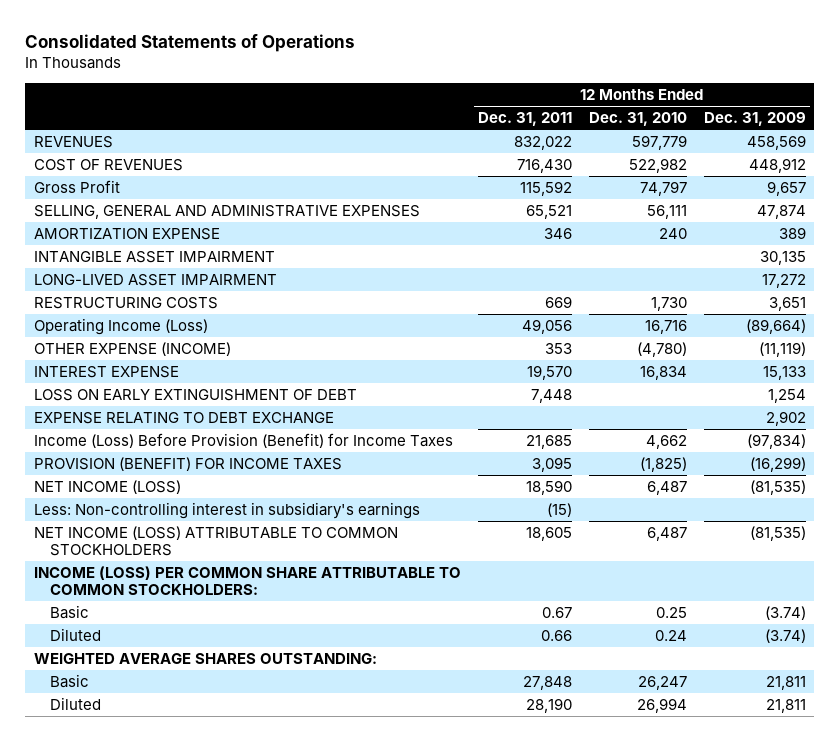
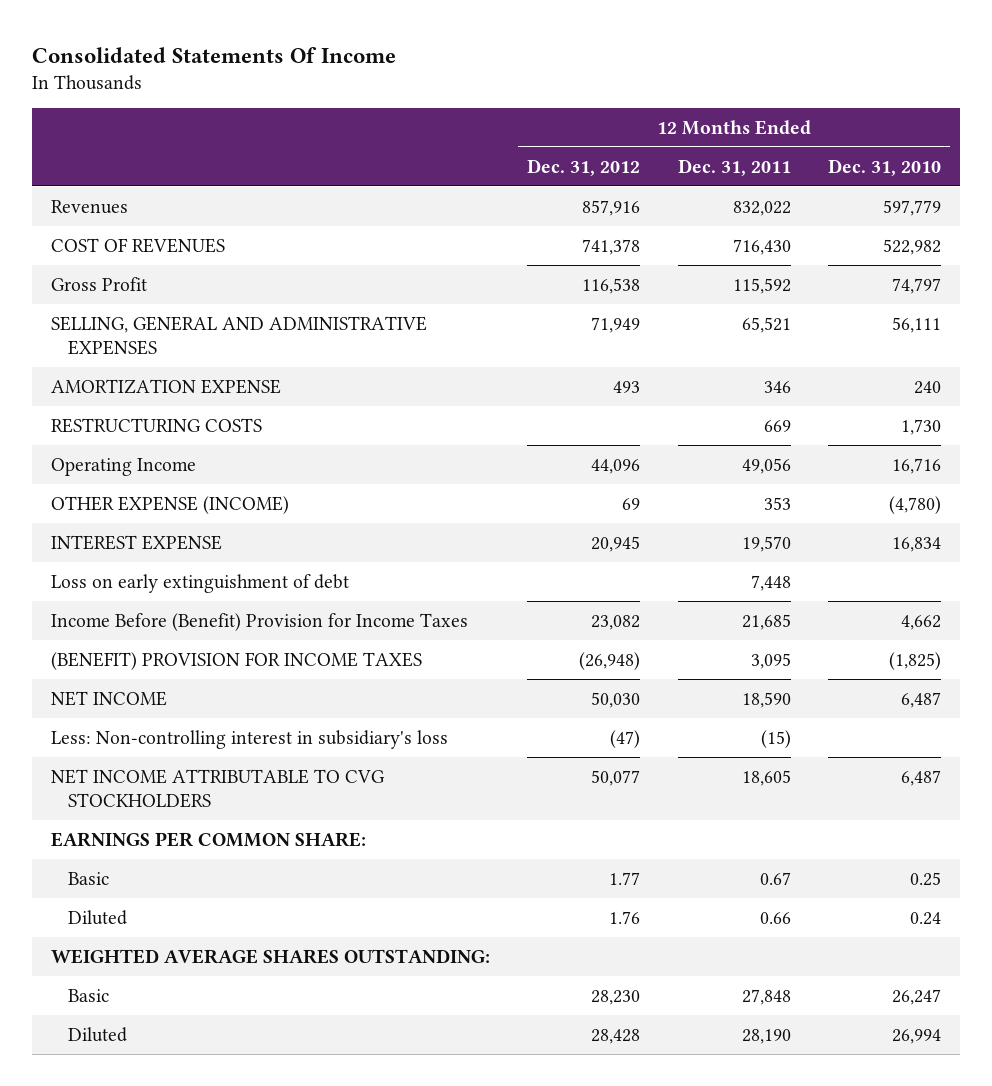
[25,34,356,53] Consolidated Statements of Operations -> [32,46,397,63] Consolidated Statements Of Income
[703,112,806,127] Dec. 31, 2009 -> none
none -> [527,158,641,176] Dec. 31, 2012
[33,135,113,148] REVENUES -> [51,199,129,214] Revenues
[33,250,275,263] INTANGIBLE ASSET IMPAIRMENT -> none
[33,273,277,286] LONG-LIVED ASSET IMPAIRMENT -> none
[33,317,208,335] Operating Income (Loss) -> [51,457,197,476] Operating Income
[33,411,334,424] EXPENSE RELATING TO DEBT EXCHANGE -> none
[33,388,357,401] LOSS ON EARLY EXTINGUISHMENT OF DEBT -> [51,573,350,593] Loss on early extinguishment of debt
[33,432,453,448] Income (Loss) Before Provision (Benefit) for Income Taxes -> [51,612,469,631] Income Before (Benefit) Provision for Income Taxes
[33,456,342,471] PROVISION (BENEFIT) FOR INCOME TAXES -> [51,651,423,670] (BENEFIT) PROVISION FOR INCOME TAXES
[33,479,181,494] NET INCOME (LOSS) -> [51,690,168,706] NET INCOME
[33,501,420,519] Less: Non-controlling interest in subsidiary's earnings -> [51,729,449,749] Less: Non-controlling interest in subsidiary's loss
[33,525,398,556] NET INCOME (LOSS) ATTRIBUTABLE TO COMMON STOCKHOLDERS -> [51,768,385,809] NET INCOME ATTRIBUTABLE TO CVG STOCKHOLDERS
[33,565,461,595] INCOME (LOSS) PER COMMON SHARE ATTRIBUTABLE TO COMMON STOCKHOLDERS: -> [51,831,367,847] EARNINGS PER COMMON SHARE:

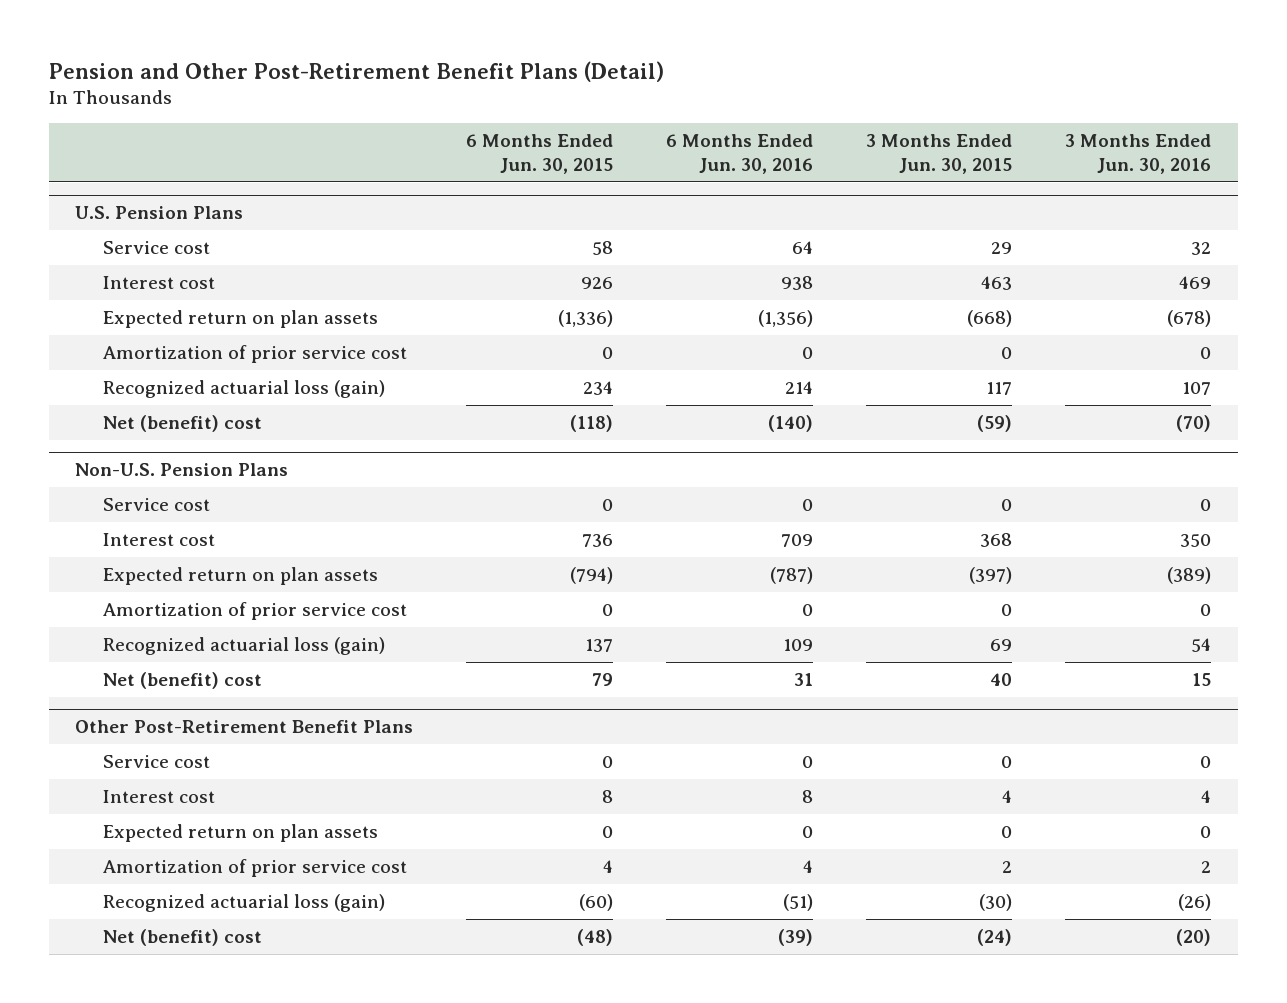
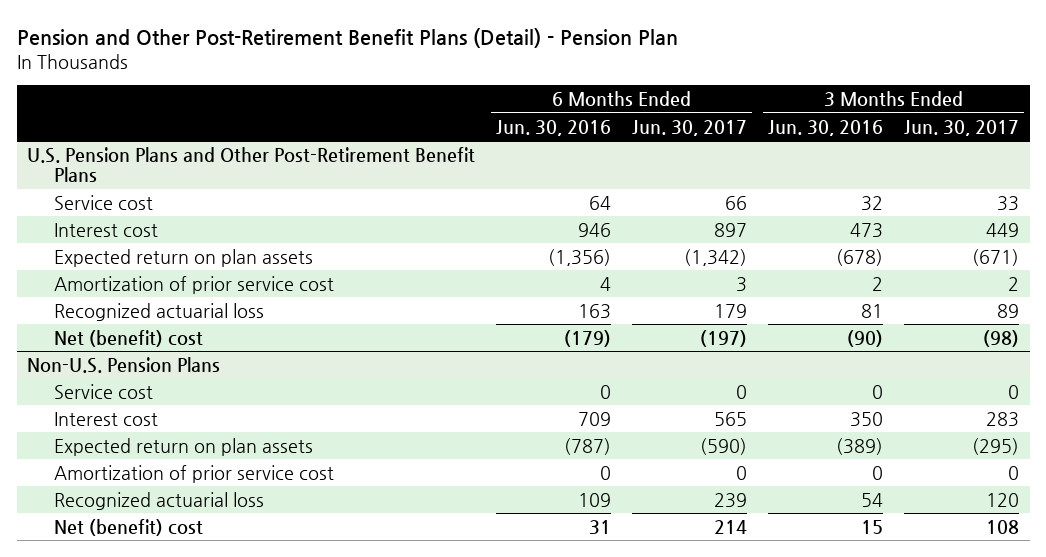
[49,60,665,82] Pension and Other Post-Retirement Benefit Plans (Detail) -> [16,27,678,48] Pension and Other Post-Retirement Benefit Plans (Detail) - Pension Plan
[466,134,614,175] 6 Months Ended Jun. 30, 2015 -> none
[866,134,1013,175] 3 Months Ended Jun. 30, 2015 -> none
none -> [632,119,748,136] Jun. 30, 2017
none -> [904,119,1020,136] Jun. 30, 2017
[75,205,244,219] U.S. Pension Plans -> none
none -> [27,146,476,183] U.S. Pension Plans and Other Post-Retirement Benefit Plans
[781,275,814,290] 938 -> [578,222,612,237] 946
[1179,275,1212,289] 469 -> [850,222,884,238] 473
[802,346,814,359] 0 -> [600,276,612,291] 4
[1200,346,1212,359] 0 -> [872,276,884,291] 2
[103,379,386,398] Recognized actuarial loss (gain) -> [54,302,265,321] Recognized actuarial loss
[785,380,814,394] 214 -> [578,303,612,319] 163
[1182,381,1212,395] 107 -> [861,303,884,318] 81
[768,414,814,432] (140) -> [564,329,612,347] (179)
[1176,414,1212,432] (70) -> [847,329,884,347] (90)
[103,636,386,655] Recognized actuarial loss (gain) -> [54,491,265,510] Recognized actuarial loss
[75,719,414,733] Other Post-Retirement Benefit Plans -> none
[103,754,211,768] Service cost -> none
[103,789,216,803] Interest cost -> none
[103,823,379,842] Expected return on plan assets -> none
[103,858,408,877] Amortization of prior service cost -> none
[103,893,386,912] Recognized actuarial loss (gain) -> none
[103,928,263,946] Net (benefit) cost -> none

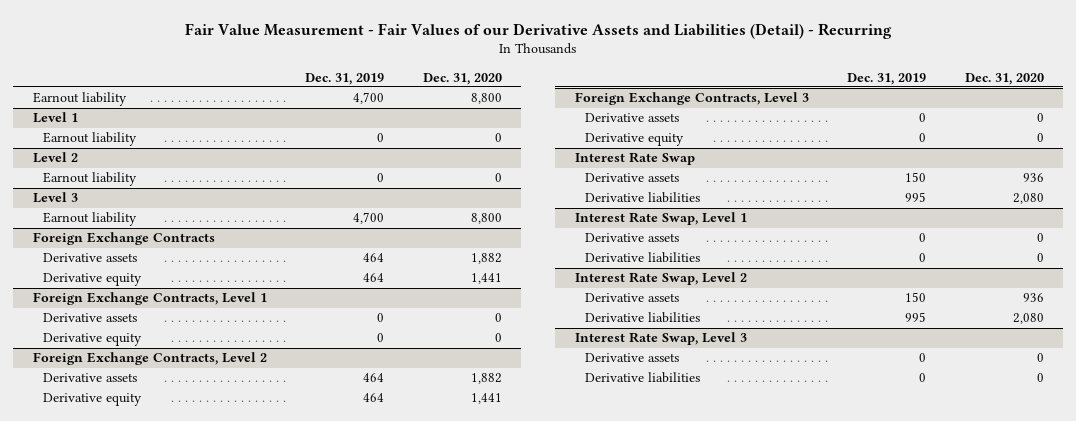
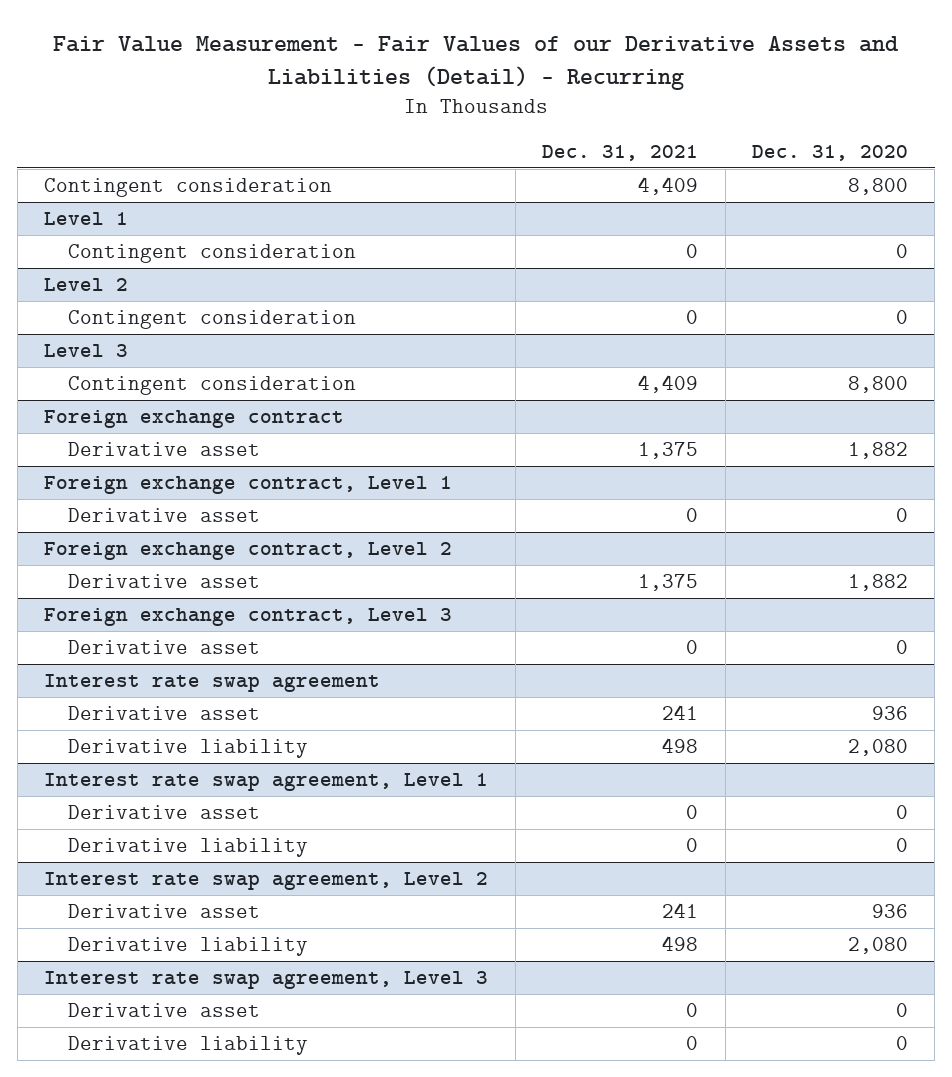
[305,72,385,85] Dec. 31, 2019 -> none
none -> [542,144,699,161] Dec. 31, 2021
[32,92,127,107] Earnout liability -> [44,177,333,197] Contingent consideration
[42,132,137,147] Earnout liability -> [67,243,356,263] Contingent consideration
[42,172,137,187] Earnout liability -> [67,309,356,329] Contingent consideration
[42,273,142,287] Derivative equity -> none
[42,333,142,347] Derivative equity -> none
[42,393,142,407] Derivative equity -> none
[584,133,684,147] Derivative equity -> none
[42,212,137,227] Earnout liability -> [67,375,356,395] Contingent consideration
[32,232,215,246] Foreign Exchange Contracts -> [44,409,345,428] Foreign exchange contract
[42,253,137,263] Derivative assets -> [67,441,260,456] Derivative asset
[32,292,267,306] Foreign Exchange Contracts, Level 1 -> [44,475,453,494] Foreign exchange contract, Level 1
[42,313,137,323] Derivative assets -> [67,507,260,522] Derivative asset
[32,352,267,366] Foreign Exchange Contracts, Level 2 -> [44,541,453,560] Foreign exchange contract, Level 2
[42,373,137,383] Derivative assets -> [67,573,260,588] Derivative asset
[574,92,809,106] Foreign Exchange Contracts, Level 3 -> [44,607,453,626] Foreign exchange contract, Level 3
[584,113,679,123] Derivative assets -> [67,639,260,654] Derivative asset
[574,152,695,166] Interest Rate Swap -> [44,673,381,692] Interest rate swap agreement
[584,173,679,183] Derivative assets -> [67,705,260,720] Derivative asset
[584,192,700,204] Derivative liabilities -> [67,738,308,758] Derivative liability
[574,212,747,226] Interest Rate Swap, Level 1 -> [44,772,489,791] Interest rate swap agreement, Level 1
[584,233,679,243] Derivative assets -> [67,804,260,819] Derivative asset
[584,252,700,264] Derivative liabilities -> [67,837,308,857] Derivative liability
[574,272,747,286] Interest Rate Swap, Level 2 -> [44,871,489,890] Interest rate swap agreement, Level 2
[584,293,679,303] Derivative assets -> [67,903,260,918] Derivative asset
[584,312,700,324] Derivative liabilities -> [67,936,308,956] Derivative liability
[574,332,747,346] Interest Rate Swap, Level 3 -> [44,970,489,989] Interest rate swap agreement, Level 3
[584,353,679,363] Derivative assets -> [67,1002,260,1017] Derivative asset
[584,372,700,384] Derivative liabilities -> [67,1035,308,1055] Derivative liability

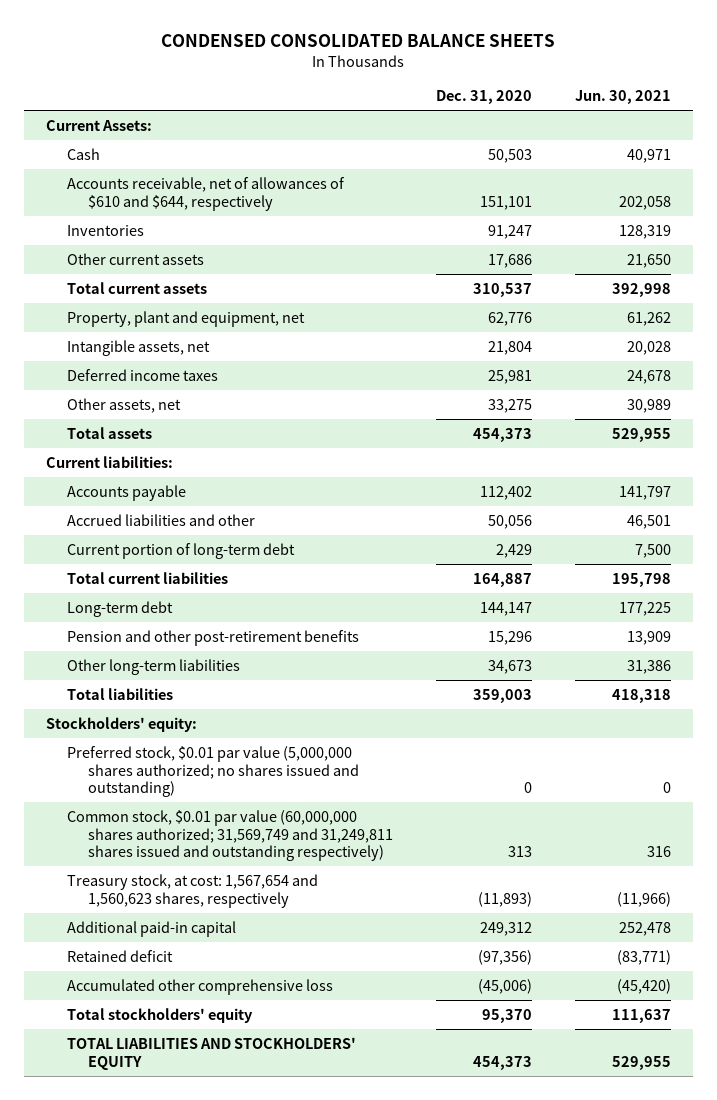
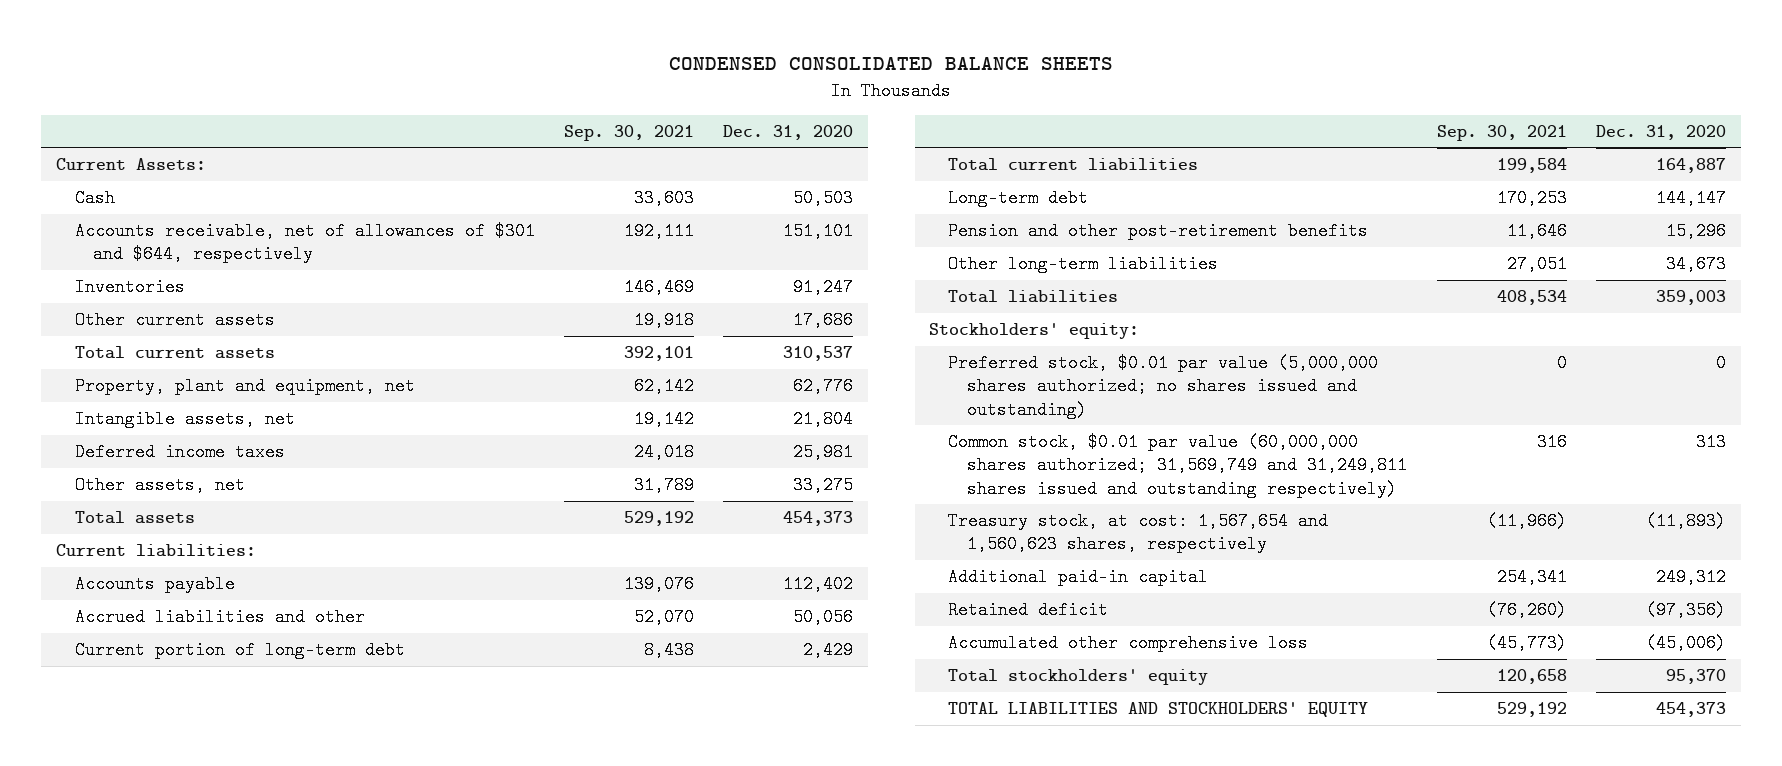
[575,90,672,105] Jun. 30, 2021 -> none
none -> [563,124,694,141] Sep. 30, 2021
[66,176,345,211] Accounts receivable, net of allowances of $610 and $644, respectively -> [74,222,535,264] Accounts receivable, net of allowances of $301 and $644, respectively

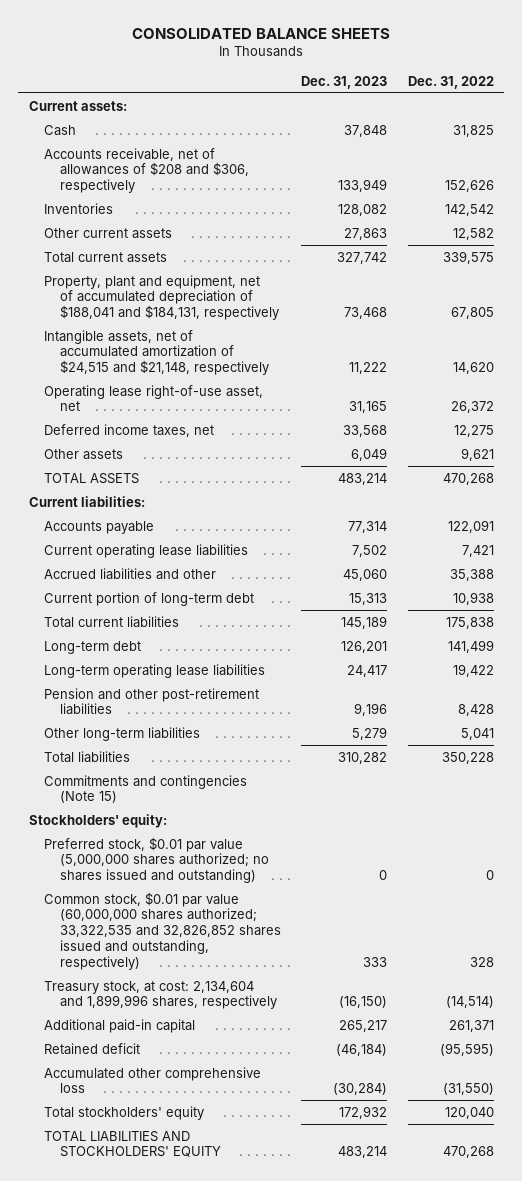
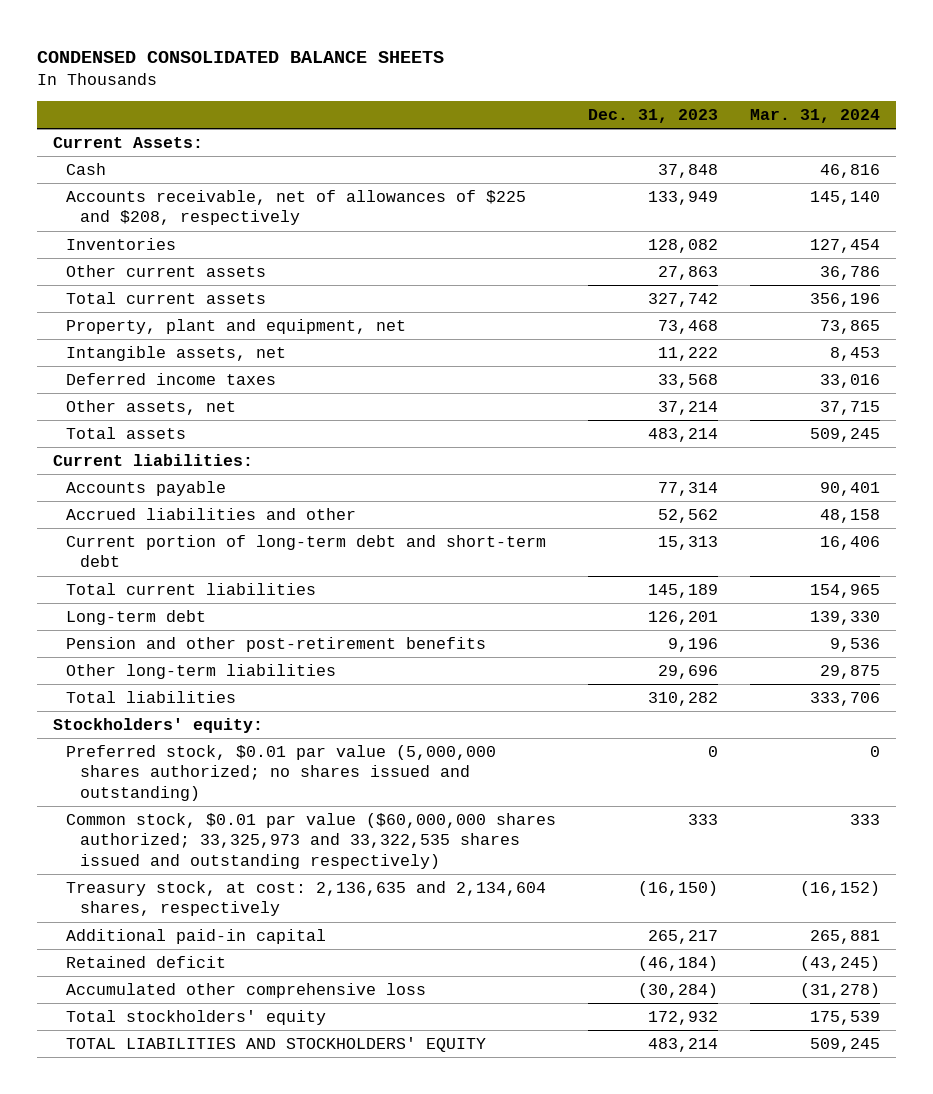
[132,27,391,39] CONSOLIDATED BALANCE SHEETS -> [37,50,445,63] CONDENSED CONSOLIDATED BALANCE SHEETS
[407,75,494,89] Dec. 31, 2022 -> none
none -> [749,108,880,123] Mar. 31, 2024
[28,100,127,111] Current assets: -> [53,137,204,149] Current Assets:
[44,147,249,194] Accounts receivable, net of allowances of $208 and $306, respectively -> [66,190,527,226] Accounts receivable, net of allowances of $225 and $208, respectively
[44,384,264,412] Operating lease right-of-use asset, net -> none
[44,274,279,321] Property, plant and equipment, net of accumulated depreciation of $188,041 and $184,131, respectively -> [66,319,407,335] Property, plant and equipment, net
[44,329,269,376] Intangible assets, net of accumulated amortization of $24,515 and $21,148, respectively -> [66,346,287,362] Intangible assets, net
[44,423,215,437] Deferred income taxes, net -> [66,373,277,386] Deferred income taxes
[44,448,124,460] Other assets -> [66,400,237,416] Other assets, net
[351,447,388,461] 6,049 -> [658,401,719,416] 37,214
[44,472,140,484] TOTAL ASSETS -> [66,427,187,440] Total assets
[44,543,249,558] Current operating lease liabilities -> none
[343,568,388,581] 45,060 -> [658,509,719,524] 52,562
[44,591,255,606] Current portion of long-term debt -> [66,535,547,568] Current portion of long-term debt and short-term debt
[44,663,266,678] Long-term operating lease liabilities -> none
[44,687,260,716] Pension and other post-retirement liabilities -> [66,637,487,653] Pension and other post-retirement benefits
[352,726,388,740] 5,279 -> [658,665,719,680] 29,696
[44,774,248,804] Commitments and contingencies (Note 15) -> none
[44,891,281,970] Common stock, $0.01 par value (60,000,000 shares authorized; 33,322,535 and 32,826,852 shares issued and outstanding, respectively) -> [66,813,557,869] Common stock, $0.01 par value ($60,000,000 shares authorized; 33,325,973 and 33,322,535 shares issued and outstanding respectively)
[44,980,277,1010] Treasury stock, at cost: 2,134,604 and 1,899,996 shares, respectively -> [66,881,547,917] Treasury stock, at cost: 2,136,635 and 2,134,604 shares, respectively

